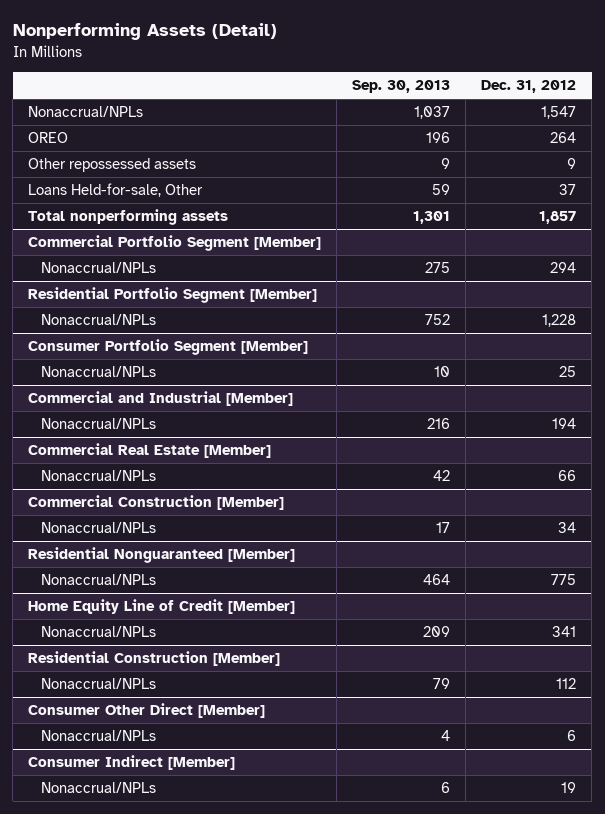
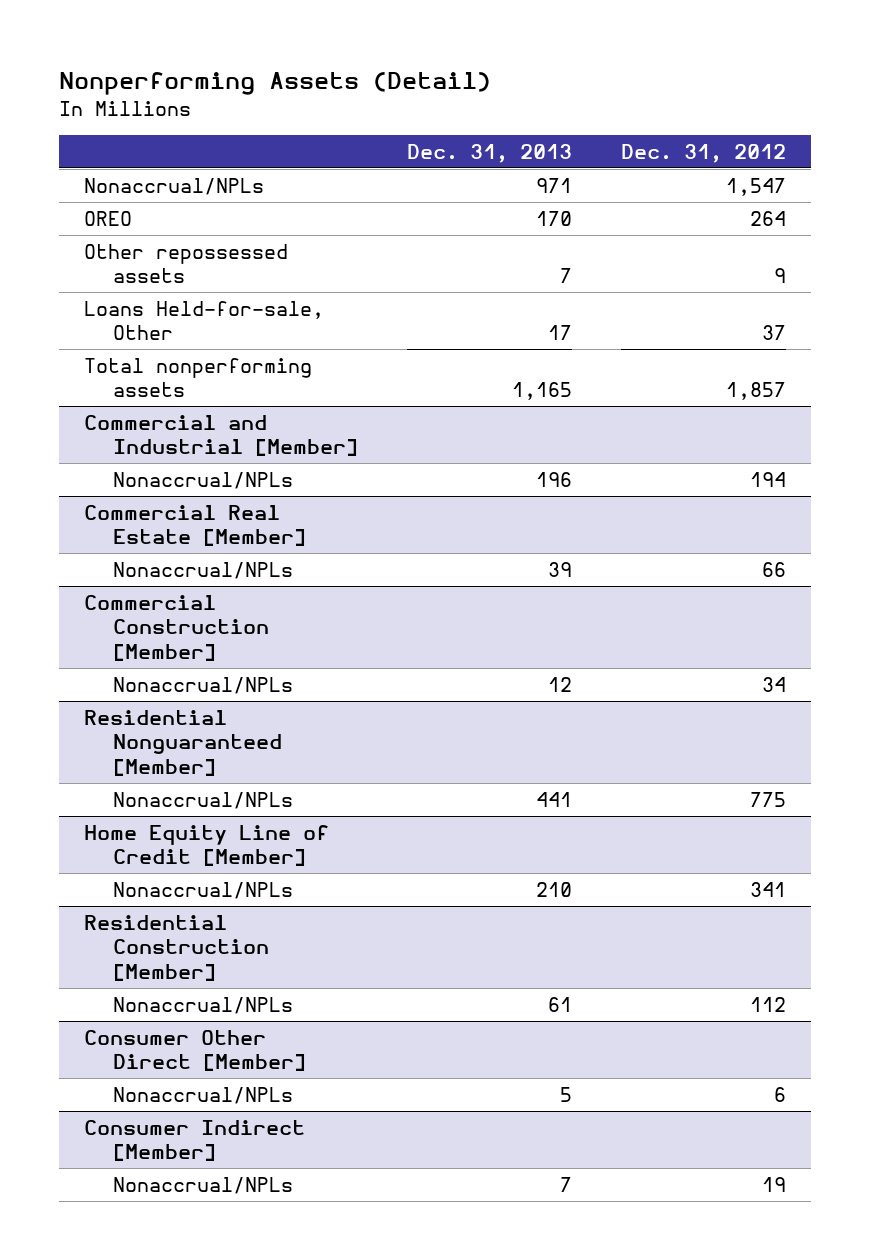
[352,80,451,94] Sep. 30, 2013 -> none
none -> [406,143,572,163] Dec. 31, 2013
[28,235,322,252] Commercial Portfolio Segment [Member] -> none
[41,262,157,274] Nonaccrual/NPLs -> none
[28,287,318,304] Residential Portfolio Segment [Member] -> none
[41,314,157,326] Nonaccrual/NPLs -> none
[28,339,309,356] Consumer Portfolio Segment [Member] -> none
[41,366,157,378] Nonaccrual/NPLs -> none

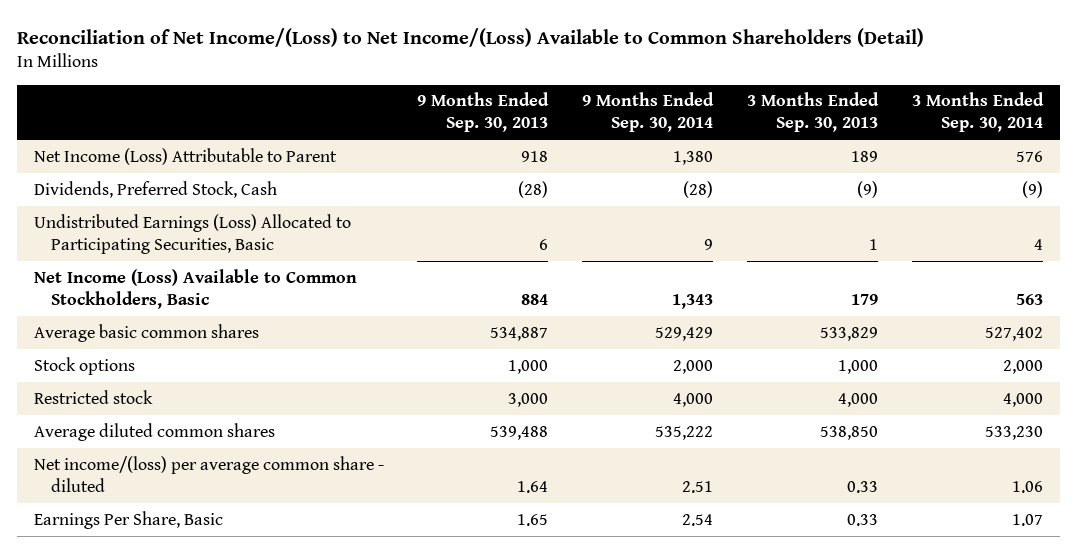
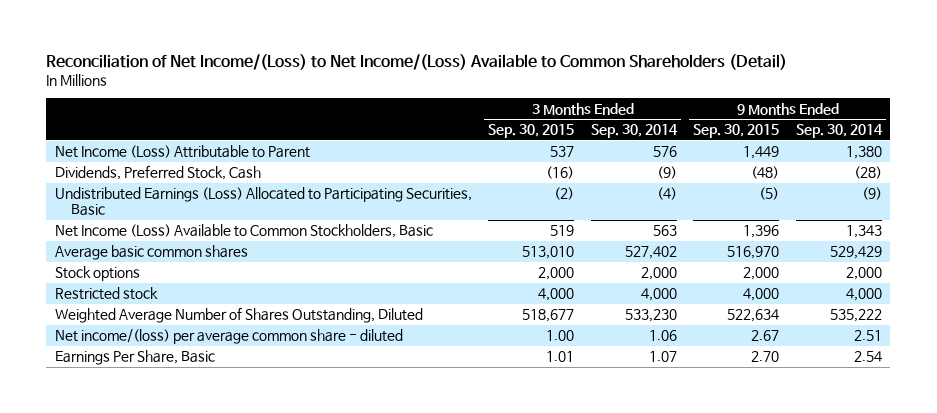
[417,92,550,133] 9 Months Ended Sep. 30, 2013 -> none
[747,92,880,133] 3 Months Ended Sep. 30, 2013 -> none
none -> [488,124,575,139] Sep. 30, 2015
none -> [693,124,780,139] Sep. 30, 2015
[704,238,714,250] 9 -> [861,187,882,201] (9)
[1033,238,1043,250] 4 -> [656,187,677,201] (4)
[33,422,275,441] Average diluted common shares -> [54,307,423,324] Weighted Average Number of Shares Outstanding, Diluted

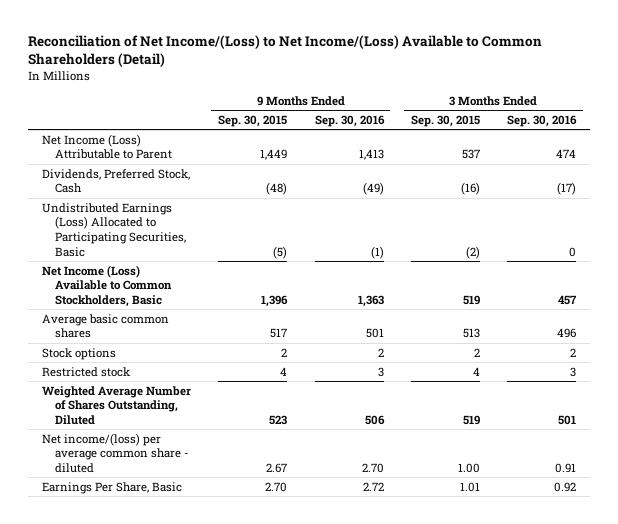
[590,124,678,139] Sep. 30, 2014 -> none
[795,124,883,139] Sep. 30, 2014 -> none
none -> [314,115,385,128] Sep. 30, 2016
none -> [507,115,578,128] Sep. 30, 2016
[522,246,575,260] 513,010 -> [462,328,480,339] 513
[727,246,780,260] 516,970 -> [270,328,288,339] 517
[538,267,575,281] 2,000 -> [473,347,480,357] 2
[743,267,780,281] 2,000 -> [281,347,288,357] 2
[538,288,575,302] 4,000 -> [472,366,480,376] 4
[743,288,780,302] 4,000 -> [280,366,288,376] 4
[522,309,575,323] 518,677 -> [462,415,480,426] 519
[727,309,780,323] 522,634 -> [269,415,288,426] 523

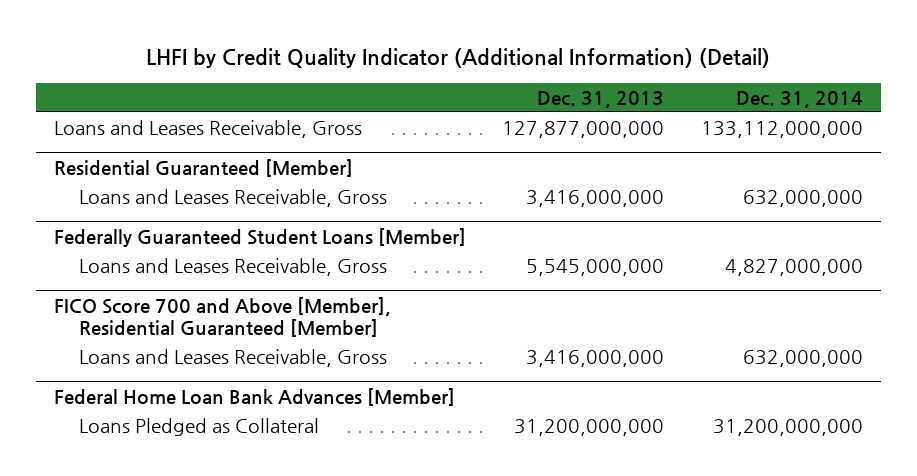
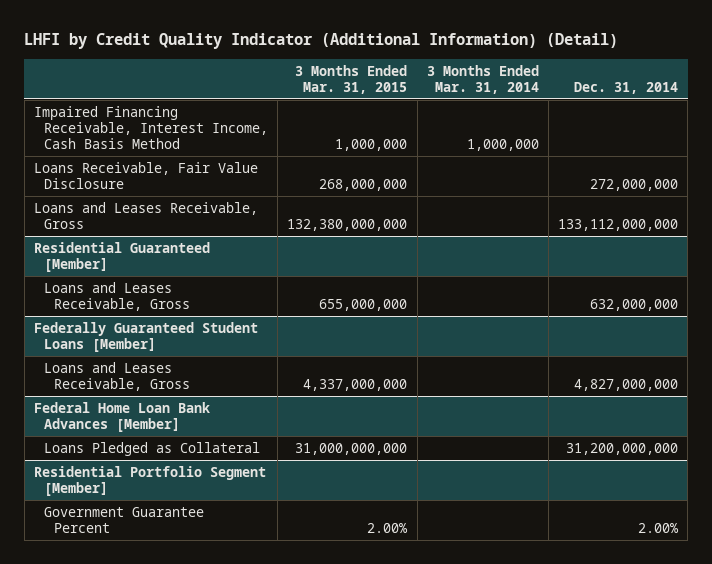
[537,90,665,108] Dec. 31, 2013 -> none
none -> [295,64,408,94] 3 Months Ended Mar. 31, 2015
none -> [426,64,539,94] 3 Months Ended Mar. 31, 2014
none -> [33,105,268,150] Impaired Financing Receivable, Interest Income, Cash Basis Method
none -> [33,161,258,189] Loans Receivable, Fair Value Disclosure
[53,297,391,337] FICO Score 700 and Above [Member], Residential Guaranteed [Member] -> none
[78,349,387,368] Loans and Leases Receivable, Gross -> none
none -> [33,465,266,496] Residential Portfolio Segment [Member]
none -> [43,506,204,533] Government Guarantee Percent

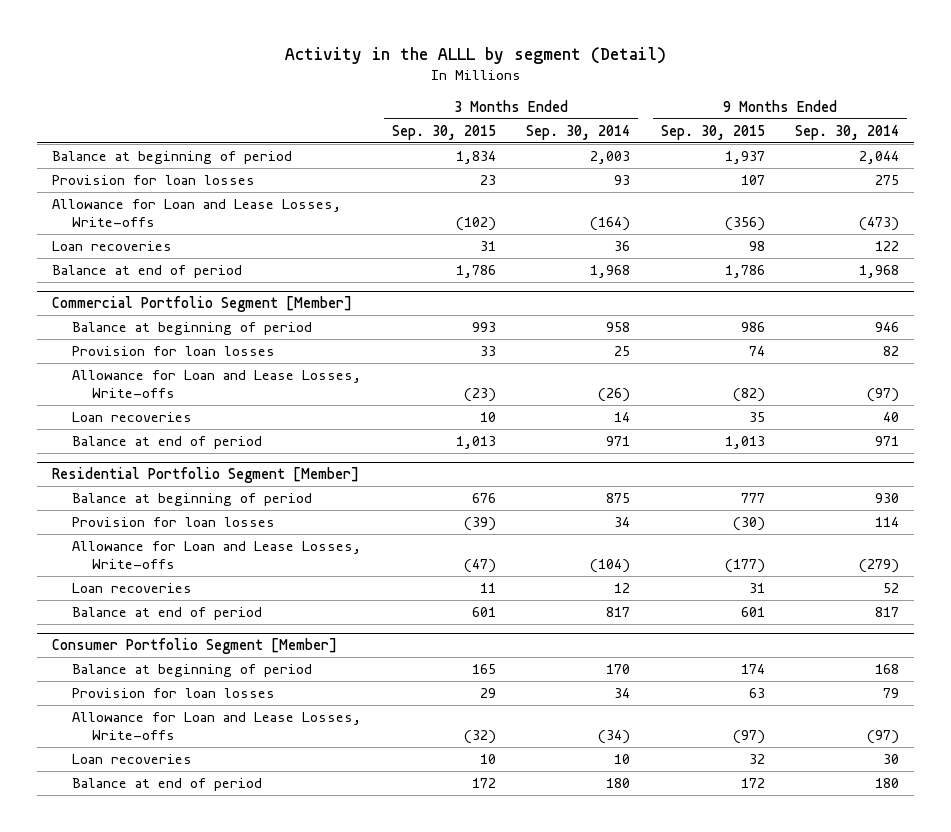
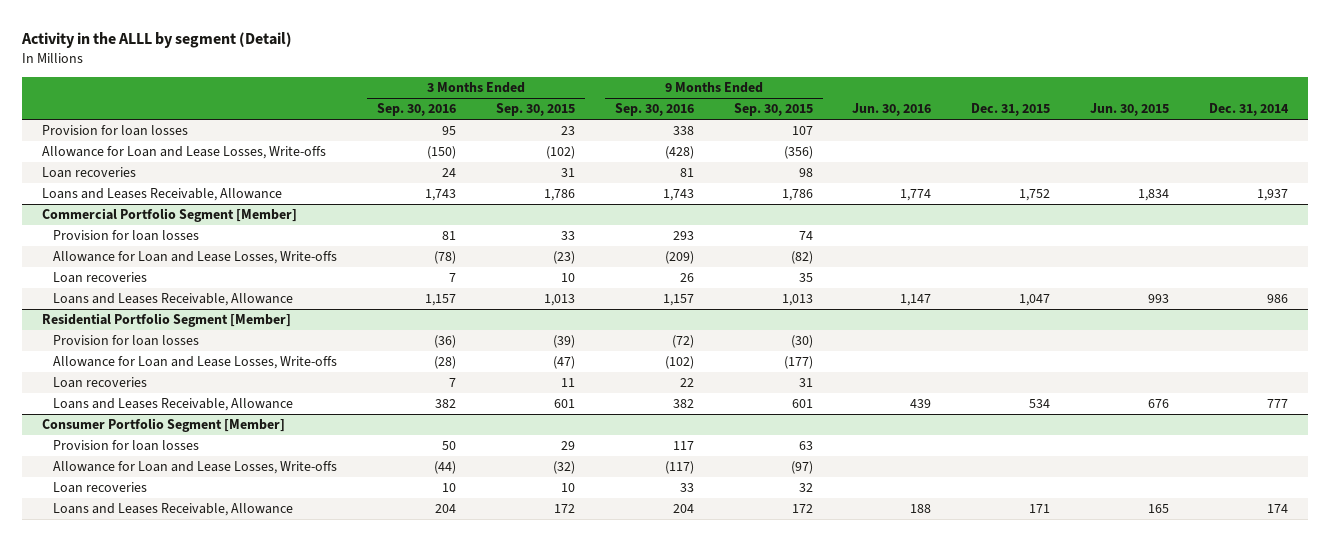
[526,124,631,140] Sep. 30, 2014 -> none
[795,124,900,140] Sep. 30, 2014 -> none
none -> [377,103,457,117] Sep. 30, 2016
none -> [614,103,694,117] Sep. 30, 2016
none -> [852,103,932,117] Jun. 30, 2016
none -> [971,103,1051,117] Dec. 31, 2015
none -> [1090,103,1170,117] Jun. 30, 2015
none -> [1208,103,1289,117] Dec. 31, 2014
[52,151,293,165] Balance at beginning of period -> none
[52,265,243,279] Balance at end of period -> [42,188,283,202] Loans and Leases Receivable, Allowance
[72,322,313,336] Balance at beginning of period -> none
[72,436,263,450] Balance at end of period -> [53,293,294,307] Loans and Leases Receivable, Allowance
[72,493,313,507] Balance at beginning of period -> none
[72,607,263,621] Balance at end of period -> [53,398,294,412] Loans and Leases Receivable, Allowance
[72,664,313,678] Balance at beginning of period -> none
[72,778,263,792] Balance at end of period -> [53,503,294,517] Loans and Leases Receivable, Allowance

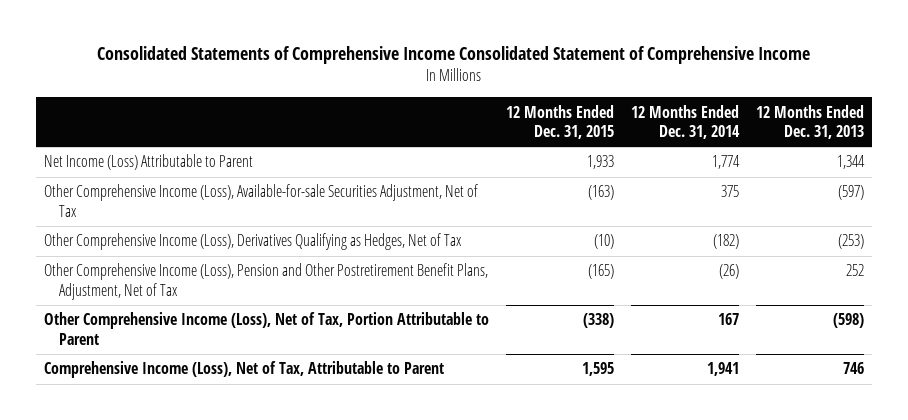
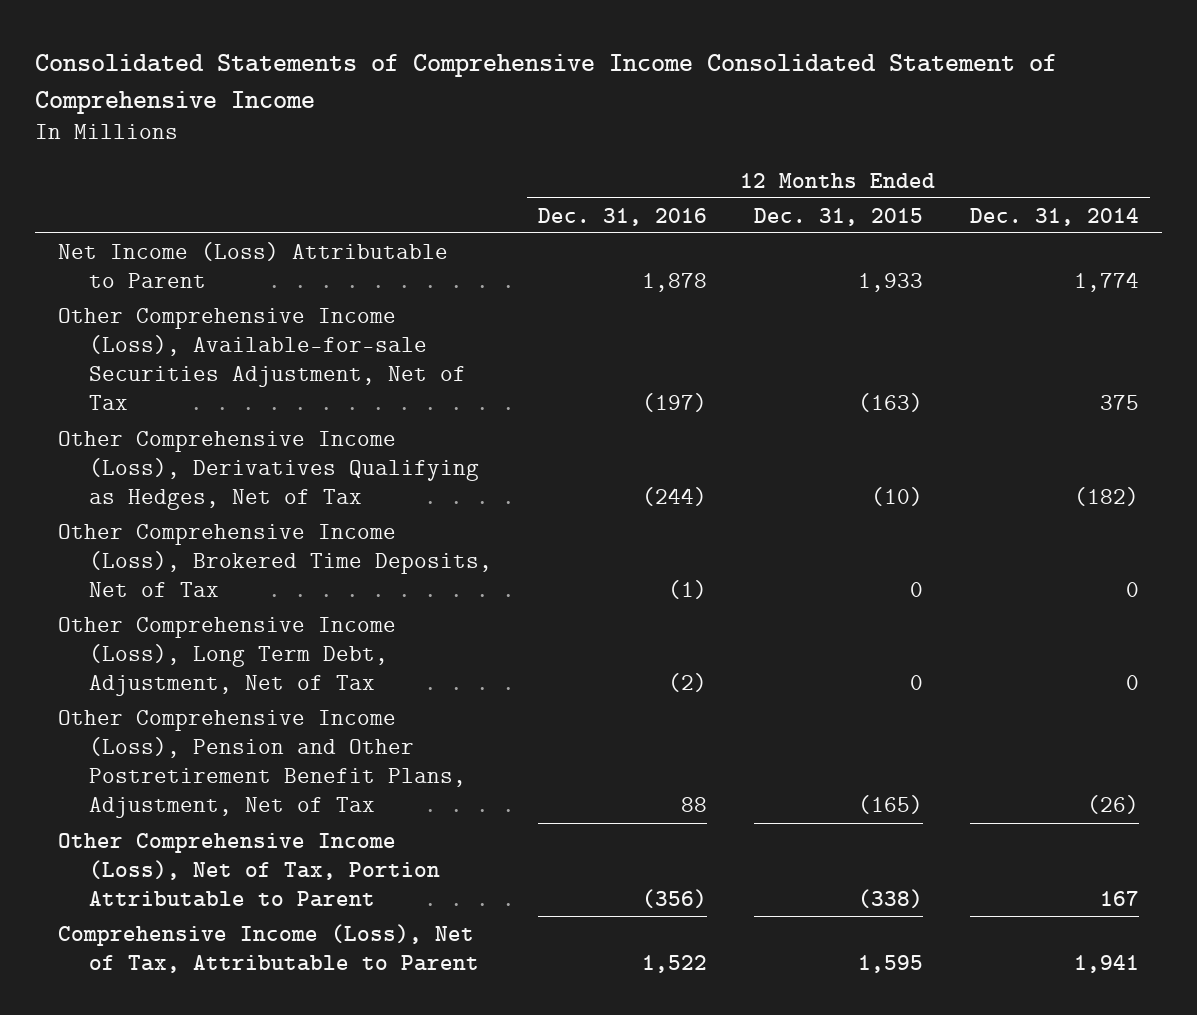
[755,104,864,140] 12 Months Ended Dec. 31, 2013 -> none
none -> [538,207,708,226] Dec. 31, 2016
none -> [58,523,492,598] Other Comprehensive Income (Loss), Brokered Time Deposits, Net of Tax
none -> [58,616,397,697] Other Comprehensive Income (Loss), Long Term Debt, Adjustment, Net of Tax

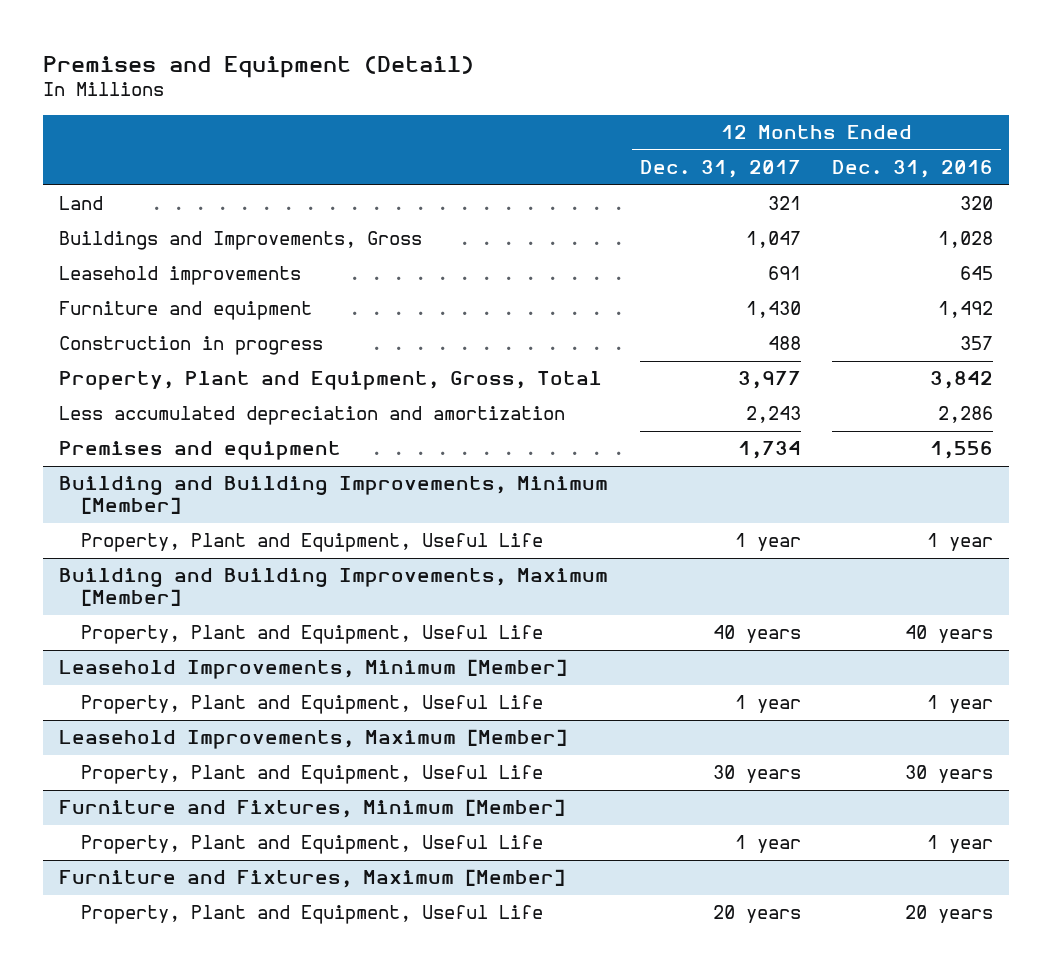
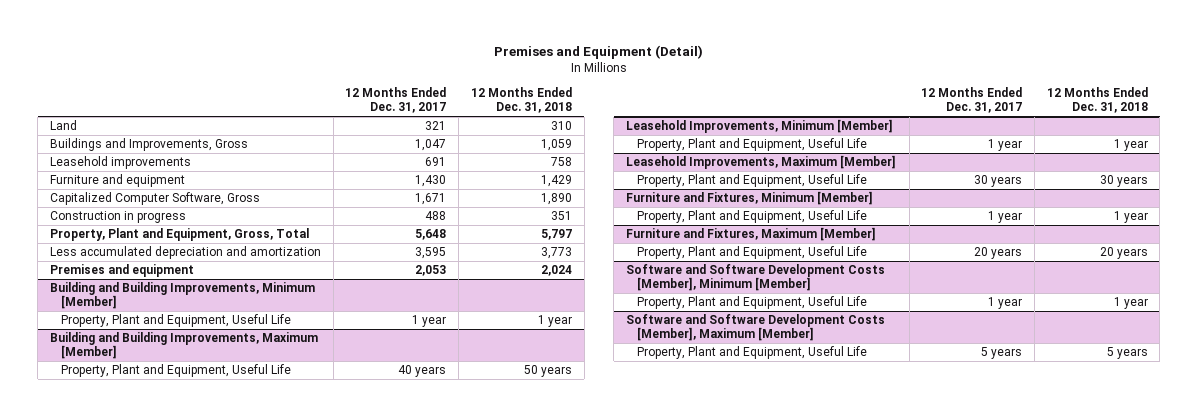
[832,160,994,179] Dec. 31, 2016 -> none
none -> [470,87,572,114] 12 Months Ended Dec. 31, 2018
none -> [50,192,261,206] Capitalized Computer Software, Gross
[737,371,801,390] 3,977 -> [415,229,447,241] 5,648
[745,406,801,424] 2,243 -> [415,247,447,260] 3,595
[737,441,801,460] 1,734 -> [415,265,447,277] 2,053
none -> [625,264,885,292] Software and Software Development Costs [Member], Minimum [Member]
none -> [637,296,868,310] Property, Plant and Equipment, Useful Life
none -> [625,314,885,342] Software and Software Development Costs [Member], Maximum [Member]
none -> [637,346,868,360] Property, Plant and Equipment, Useful Life

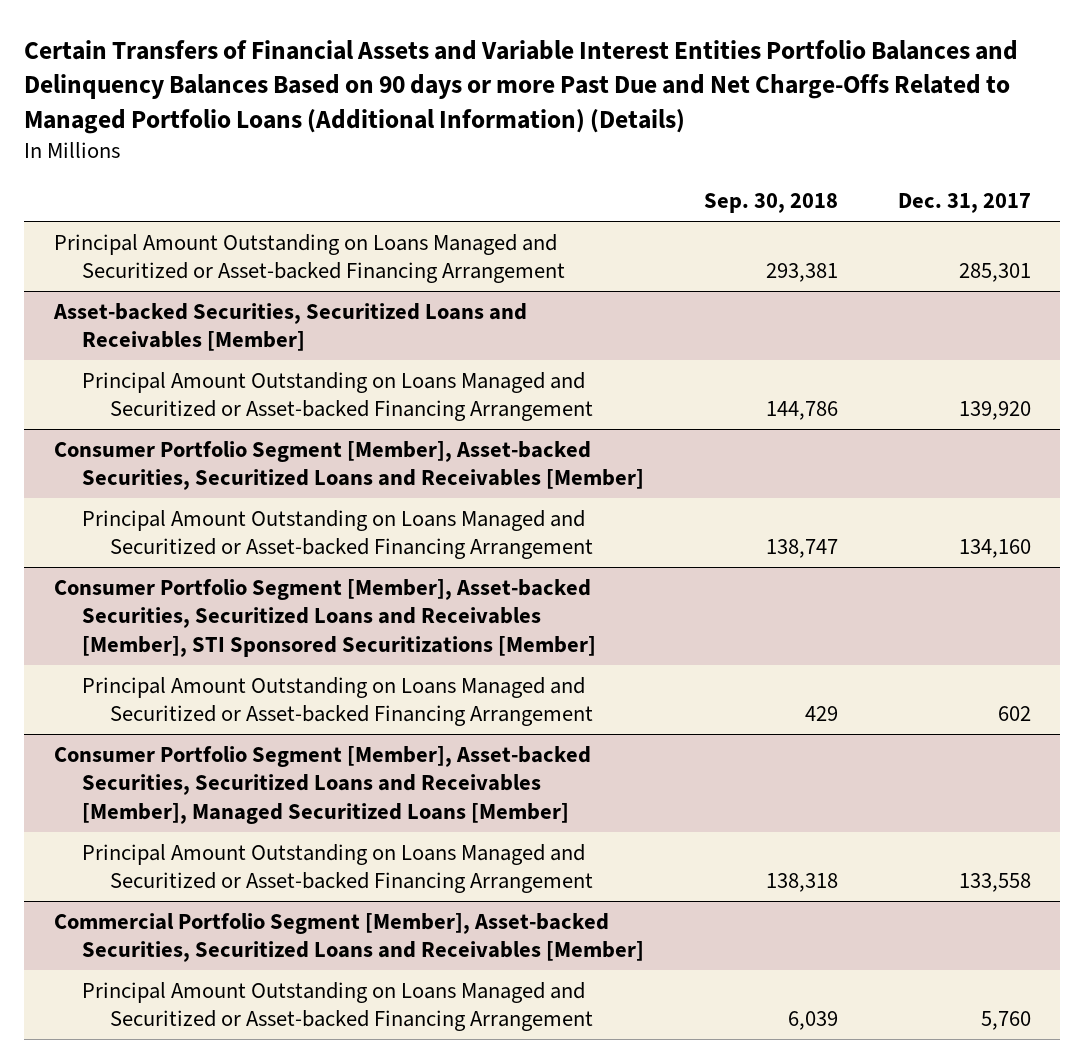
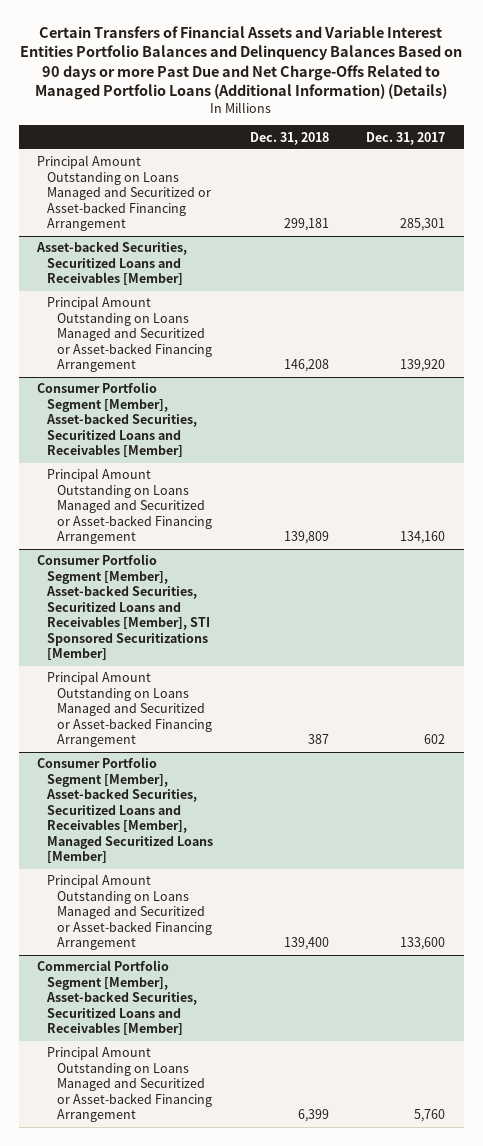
[703,193,838,214] Sep. 30, 2018 -> none
none -> [250,131,330,145] Dec. 31, 2018
[958,873,1031,893] 133,558 -> [400,937,446,951] 133,600

